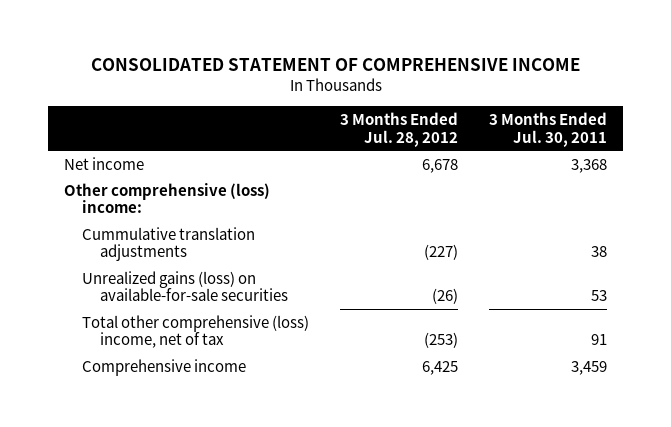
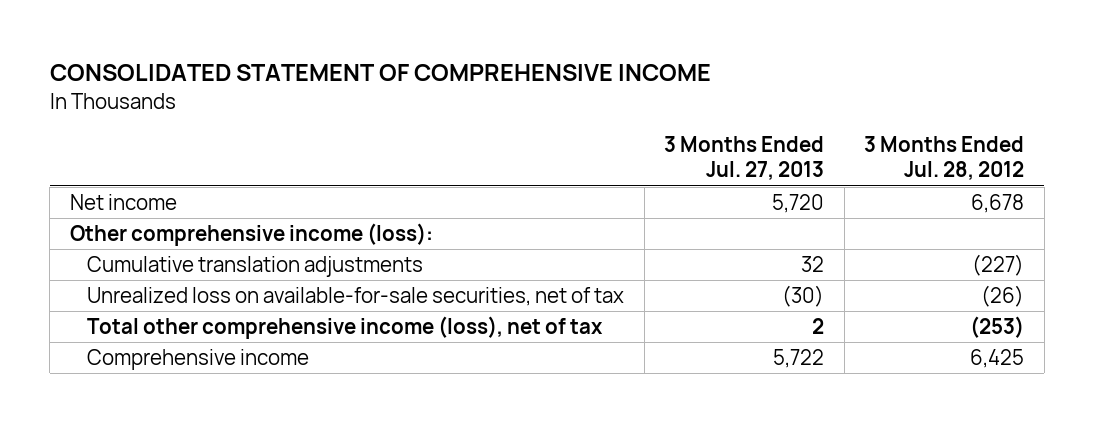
[489,111,608,147] 3 Months Ended Jul. 30, 2011 -> none
none -> [664,136,825,181] 3 Months Ended Jul. 27, 2013
[63,182,270,214] Other comprehensive (loss) income: -> [70,223,434,247] Other comprehensive income (loss):
[81,226,255,262] Cummulative translation adjustments -> [86,256,423,278] Cumulative translation adjustments
[81,270,288,302] Unrealized gains (loss) on available-for-sale securities -> [86,287,624,307] Unrealized loss on available-for-sale securities, net of tax
[81,314,309,349] Total other comprehensive (loss) income, net of tax -> [86,316,603,340] Total other comprehensive income (loss), net of tax

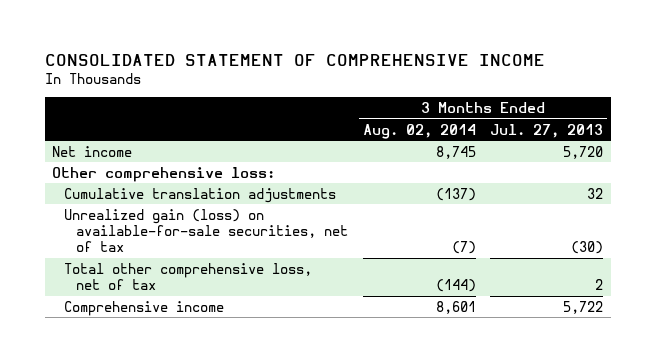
[864,136,1025,181] 3 Months Ended Jul. 28, 2012 -> none
none -> [362,123,476,139] Aug. 02, 2014
[70,223,434,247] Other comprehensive income (loss): -> [51,166,275,182] Other comprehensive loss:
[86,287,624,307] Unrealized loss on available-for-sale securities, net of tax -> [63,208,348,253] Unrealized gain (loss) on available-for-sale securities, net of tax
[86,316,603,340] Total other comprehensive income (loss), net of tax -> [63,262,312,291] Total other comprehensive loss, net of tax

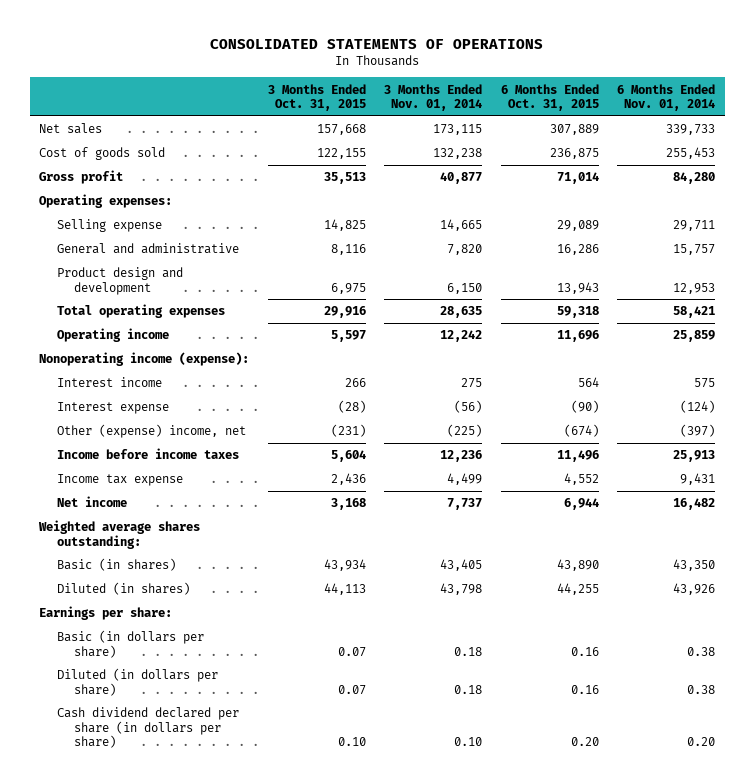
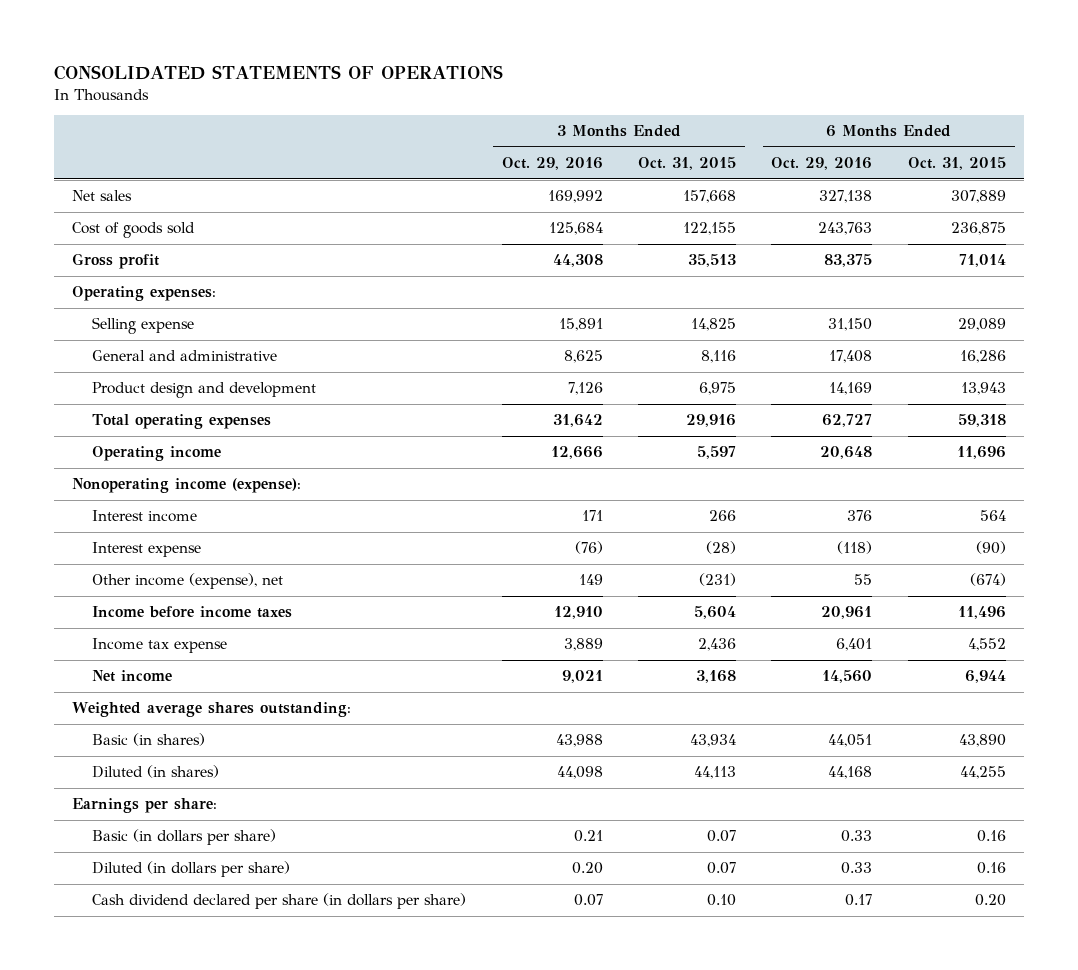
[384,83,483,112] 3 Months Ended Nov. 01, 2014 -> none
[617,83,716,112] 6 Months Ended Nov. 01, 2014 -> none
none -> [501,157,603,171] Oct. 29, 2016
none -> [771,157,873,171] Oct. 29, 2016
[56,424,246,439] Other (expense) income, net -> [92,573,284,590] Other income (expense), net

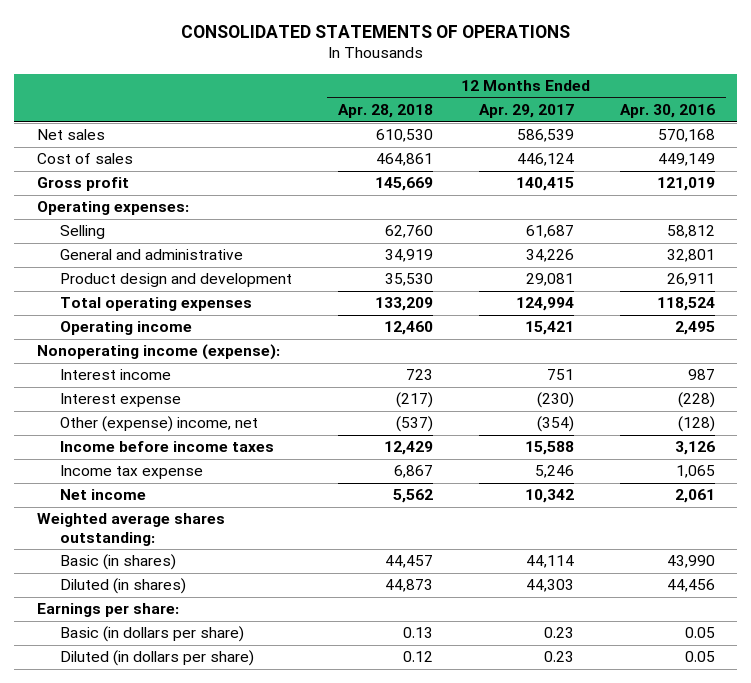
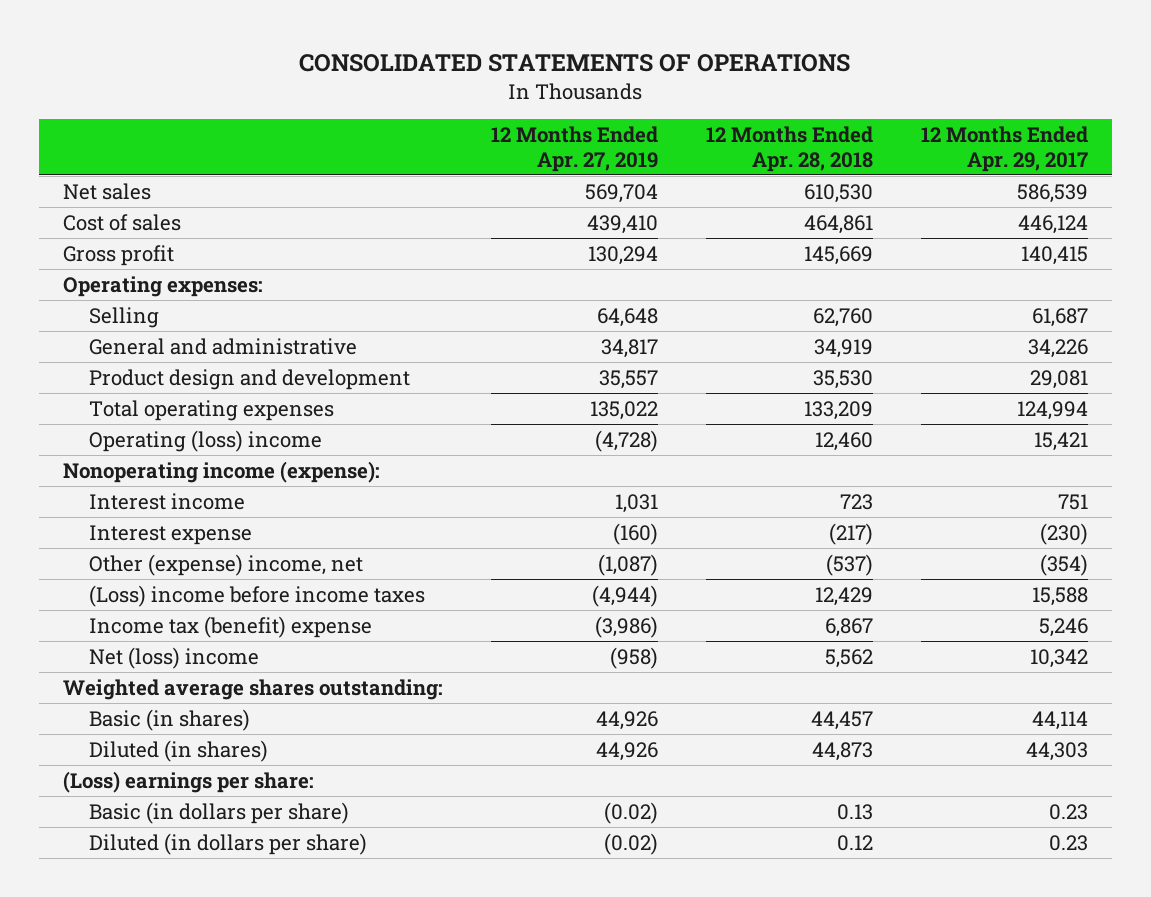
[619,104,715,119] Apr. 30, 2016 -> none
none -> [490,125,658,172] 12 Months Ended Apr. 27, 2019
[60,321,193,336] Operating income -> [88,429,322,452] Operating (loss) income
[60,441,275,453] Income before income taxes -> [88,584,425,607] (Loss) income before income taxes
[60,465,204,480] Income tax expense -> [88,615,372,638] Income tax (benefit) expense
[60,489,147,501] Net income -> [88,646,259,669] Net (loss) income
[36,603,179,618] Earnings per share: -> [62,770,314,793] (Loss) earnings per share:

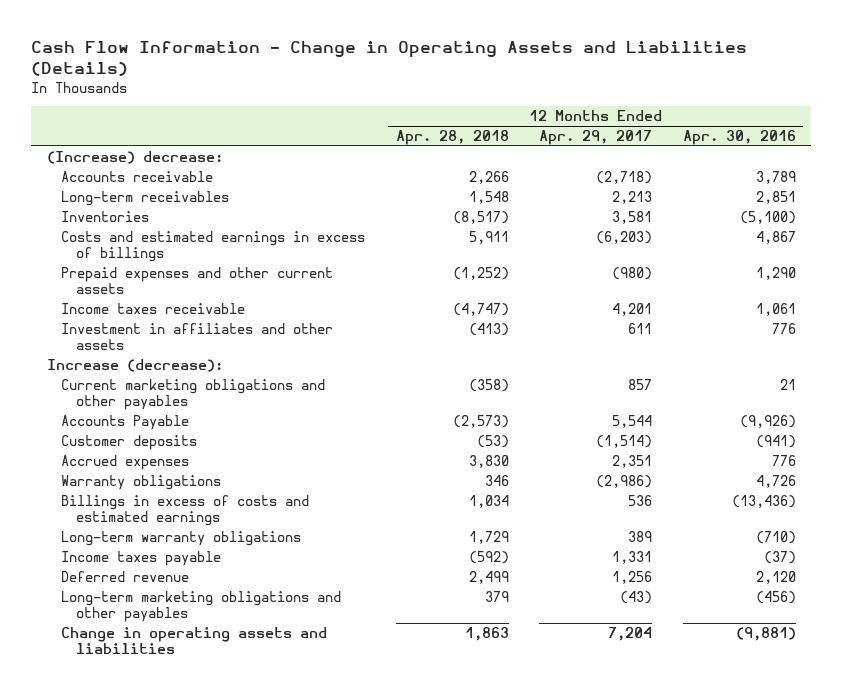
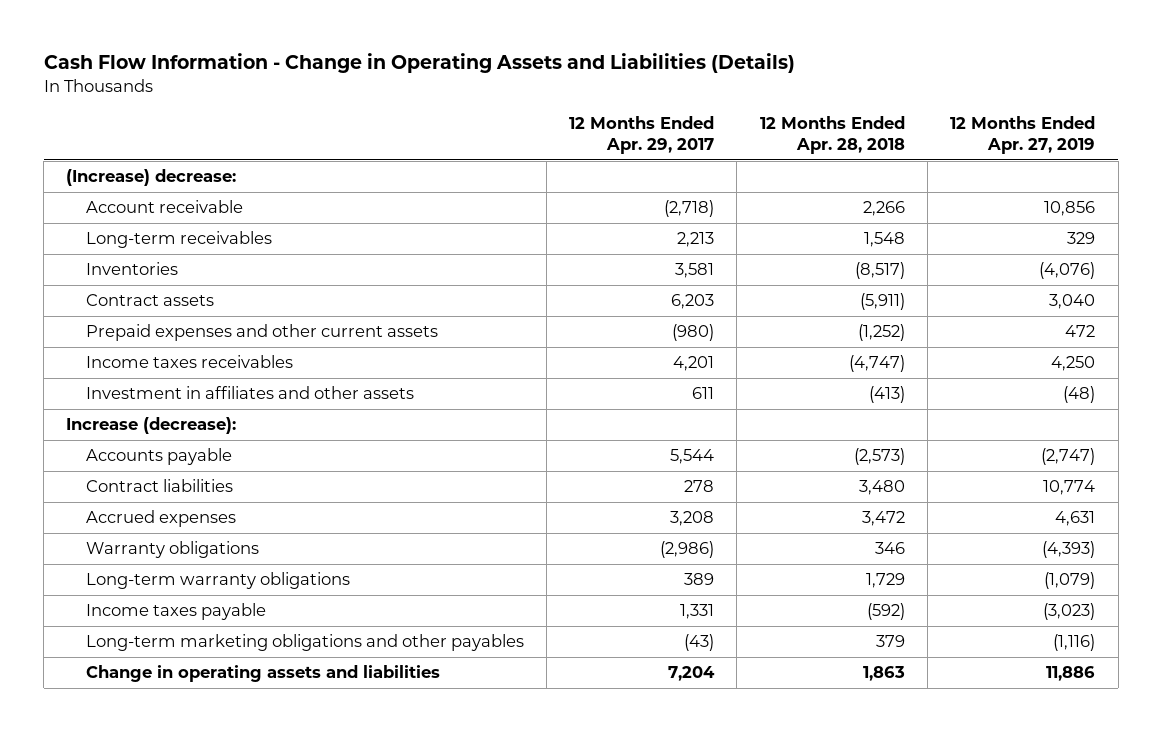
[682,130,796,146] Apr. 30, 2016 -> none
none -> [950,116,1096,154] 12 Months Ended Apr. 27, 2019
[61,171,214,183] Accounts receivable -> [85,200,243,214] Account receivable
[61,231,366,263] Costs and estimated earnings in excess of billings -> none
none -> [85,294,214,307] Contract assets
[61,303,246,315] Income taxes receivable -> [85,355,293,369] Income taxes receivables
[61,379,326,411] Current marketing obligations and other payables -> none
[61,435,198,451] Customer deposits -> none
[61,415,190,431] Accounts Payable -> [85,448,232,466] Accounts payable
none -> [85,479,233,493] Contract liabilities
[468,455,509,469] 3,830 -> [861,511,905,527] 3,472
[612,455,653,469] 2,351 -> [670,511,715,527] 3,208
[61,495,310,527] Billings in excess of costs and estimated earnings -> none
[61,571,190,583] Deferred revenue -> none

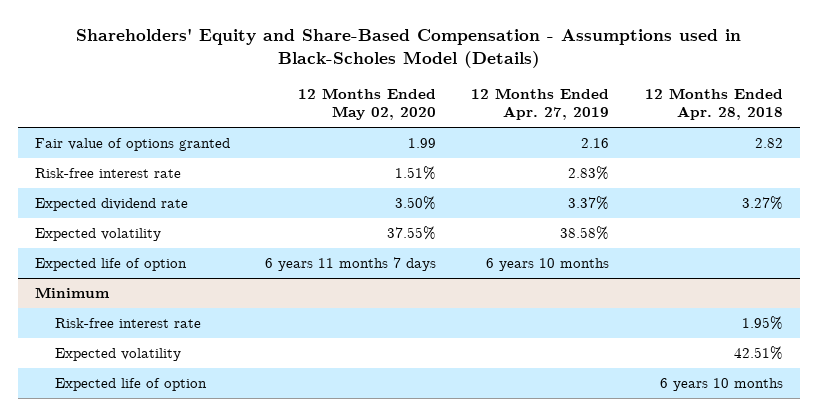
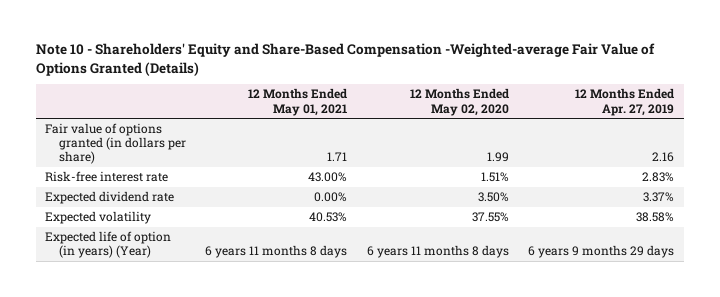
[75,27,741,68] Shareholders' Equity and Share-Based Compensation - Assumptions used in Black-Scholes Model (Details) -> [35,43,655,76] Note 10 - Shareholders' Equity and Share-Based Compensation -Weighted-average Fair Value of Options Granted (Details)
[644,87,783,121] 12 Months Ended Apr. 28, 2018 -> none
none -> [248,88,348,116] 12 Months Ended May 01, 2021
[35,138,231,152] Fair value of options granted -> [45,123,186,165] Fair value of options granted (in dollars per share)
[35,287,111,299] Minimum -> none
[55,318,202,329] Risk-free interest rate -> none
[55,348,182,362] Expected volatility -> none
[55,378,208,392] Expected life of option -> none
[35,258,188,272] Expected life of option -> [45,231,172,259] Expected life of option (in years) (Year)
[265,257,437,272] 6 years 11 months 7 days -> [366,245,509,259] 6 years 11 months 8 days
[486,258,610,272] 6 years 10 months -> [528,245,675,259] 6 years 9 months 29 days

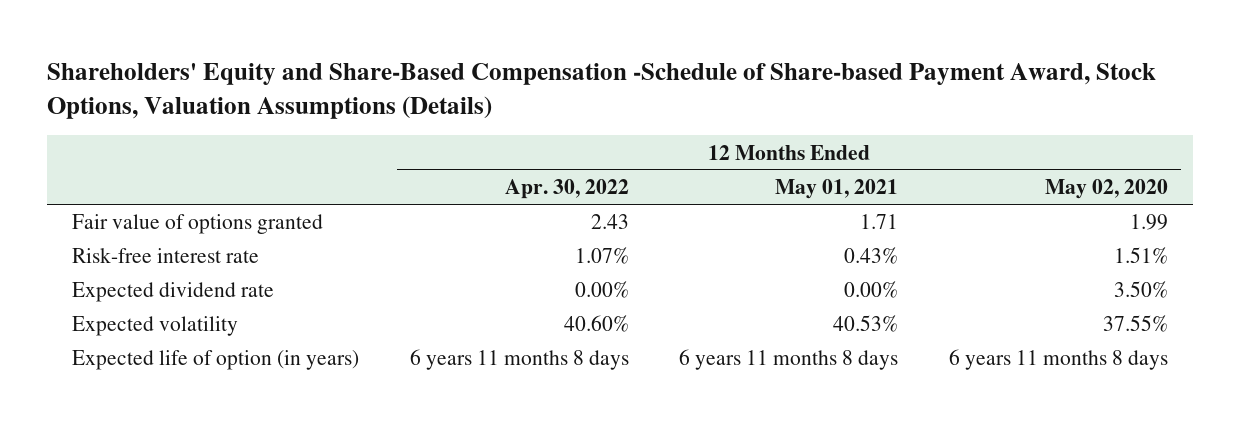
[35,43,655,76] Note 10 - Shareholders' Equity and Share-Based Compensation -Weighted-average Fair Value of Options Granted (Details) -> [46,63,1156,119] Shareholders' Equity and Share-Based Compensation -Schedule of Share-based Payment Award, Stock Options, Valuation Assumptions (Details)
[575,88,675,116] 12 Months Ended Apr. 27, 2019 -> none
none -> [504,179,629,200] Apr. 30, 2022
[45,123,186,165] Fair value of options granted (in dollars per share) -> [71,214,323,235] Fair value of options granted
[308,172,348,183] 43.00% -> [844,247,899,265] 0.43%
[45,231,172,259] Expected life of option (in years) (Year) -> [71,350,359,371] Expected life of option (in years)

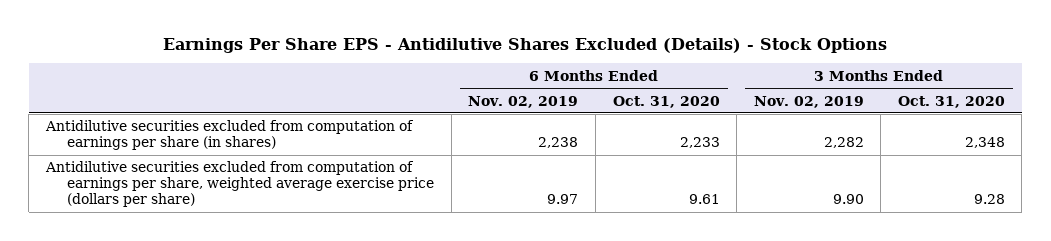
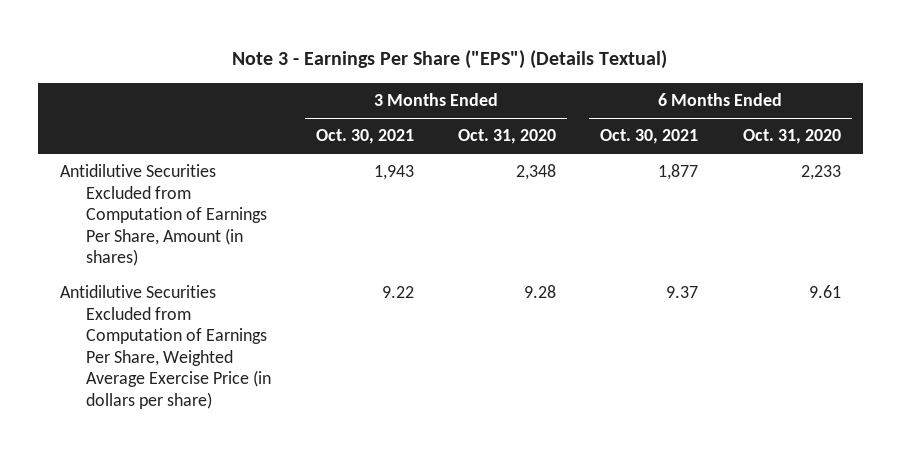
[163,37,888,53] Earnings Per Share EPS - Antidilutive Shares Excluded (Details) - Stock Options -> [232,50,668,70] Note 3 - Earnings Per Share ("EPS") (Details Textual)
[468,95,579,108] Nov. 02, 2019 -> none
[753,95,864,108] Nov. 02, 2019 -> none
none -> [315,129,414,145] Oct. 30, 2021
none -> [600,129,699,145] Oct. 30, 2021
[44,120,414,151] Antidilutive securities excluded from computation of earnings per share (in shares) -> [60,164,268,267] Antidilutive Securities Excluded from Computation of Earnings Per Share, Amount (in shares)
[44,161,435,208] Antidilutive securities excluded from computation of earnings per share, weighted average exercise price (dollars per share) -> [60,285,272,410] Antidilutive Securities Excluded from Computation of Earnings Per Share, Weighted Average Exercise Price (in dollars per share)

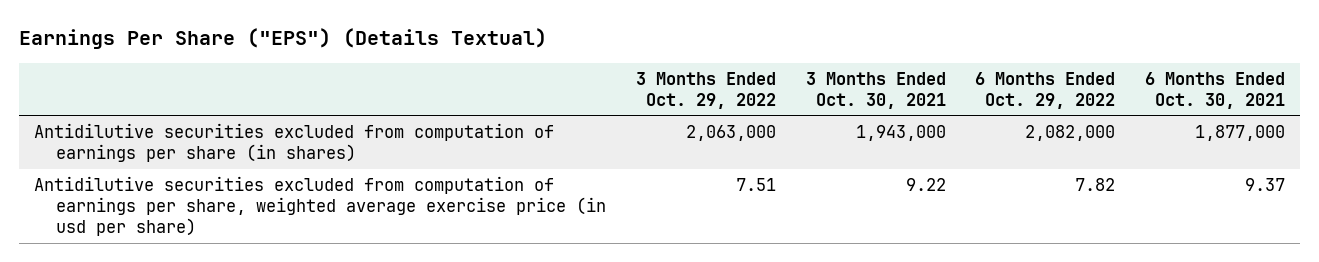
[232,50,668,70] Note 3 - Earnings Per Share ("EPS") (Details Textual) -> [18,28,547,50] Earnings Per Share ("EPS") (Details Textual)
[457,129,556,145] Oct. 31, 2020 -> none
[742,129,841,145] Oct. 31, 2020 -> none
none -> [635,71,776,109] 3 Months Ended Oct. 29, 2022
none -> [975,71,1116,109] 6 Months Ended Oct. 29, 2022
[60,164,268,267] Antidilutive Securities Excluded from Computation of Earnings Per Share, Amount (in shares) -> [33,123,554,163] Antidilutive securities excluded from computation of earnings per share (in shares)
[373,165,414,181] 1,943 -> [855,125,946,142] 1,943,000
[658,164,699,181] 1,877 -> [1195,125,1286,142] 1,877,000
[60,285,272,410] Antidilutive Securities Excluded from Computation of Earnings Per Share, Weighted Average Exercise Price (in dollars per share) -> [33,176,607,237] Antidilutive securities excluded from computation of earnings per share, weighted average exercise price (in usd per share)

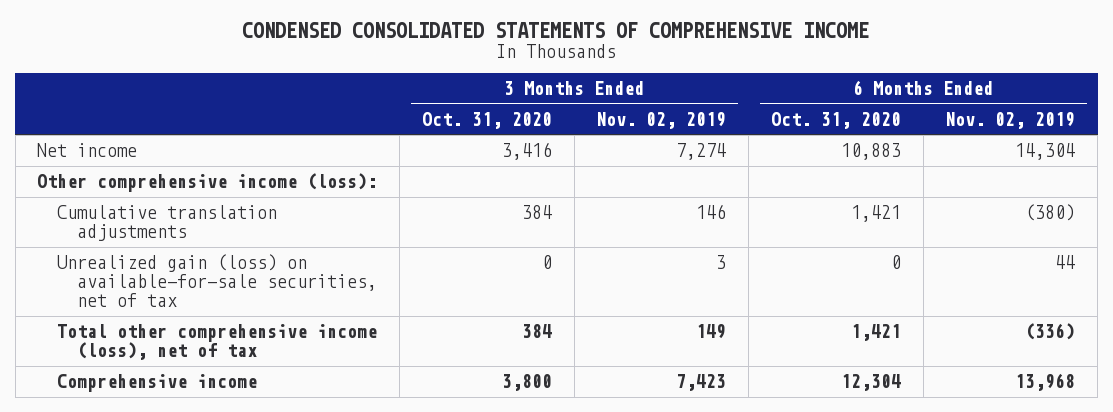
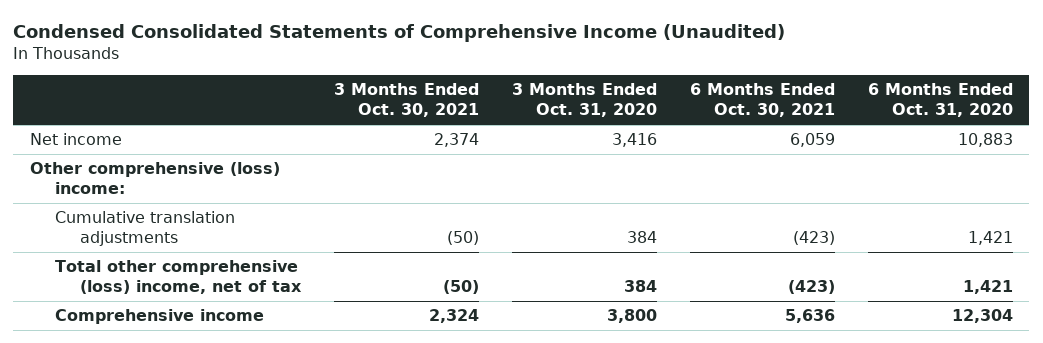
[242,22,870,39] CONDENSED CONSOLIDATED STATEMENTS OF COMPREHENSIVE INCOME -> [13,23,786,42] Condensed Consolidated Statements of Comprehensive Income (Unaudited)
[596,111,727,129] Nov. 02, 2019 -> none
[945,111,1076,129] Nov. 02, 2019 -> none
none -> [333,83,479,118] 3 Months Ended Oct. 30, 2021
none -> [689,83,835,118] 6 Months Ended Oct. 30, 2021
[37,173,378,193] Other comprehensive income (loss): -> [29,162,280,195] Other comprehensive (loss) income:
[57,254,378,308] Unrealized gain (loss) on available-for-sale securities, net of tax -> none
[57,324,378,361] Total other comprehensive income (loss), net of tax -> [54,260,302,295] Total other comprehensive (loss) income, net of tax

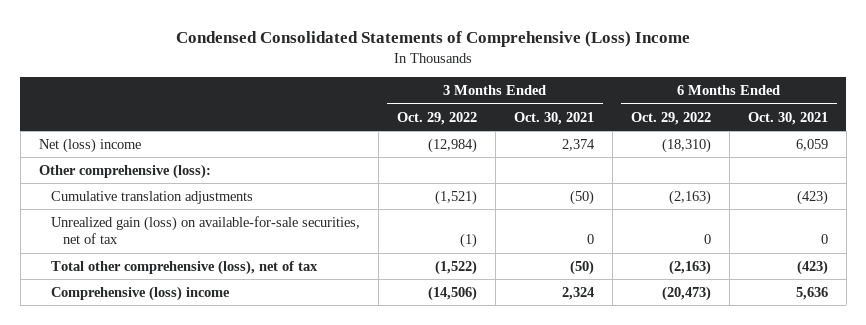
[13,23,786,42] Condensed Consolidated Statements of Comprehensive Income (Unaudited) -> [176,30,691,47] Condensed Consolidated Statements of Comprehensive (Loss) Income
[511,83,657,118] 3 Months Ended Oct. 31, 2020 -> none
[867,83,1013,118] 6 Months Ended Oct. 31, 2020 -> none
none -> [396,111,477,125] Oct. 29, 2022
none -> [630,111,711,125] Oct. 29, 2022
[29,133,122,146] Net income -> [38,137,141,153] Net (loss) income
[29,162,280,195] Other comprehensive (loss) income: -> [38,163,211,179] Other comprehensive (loss):
none -> [50,215,360,245] Unrealized gain (loss) on available-for-sale securities, net of tax
[54,260,302,295] Total other comprehensive (loss) income, net of tax -> [50,259,318,275] Total other comprehensive (loss), net of tax
[54,309,264,325] Comprehensive income -> [50,285,230,301] Comprehensive (loss) income

